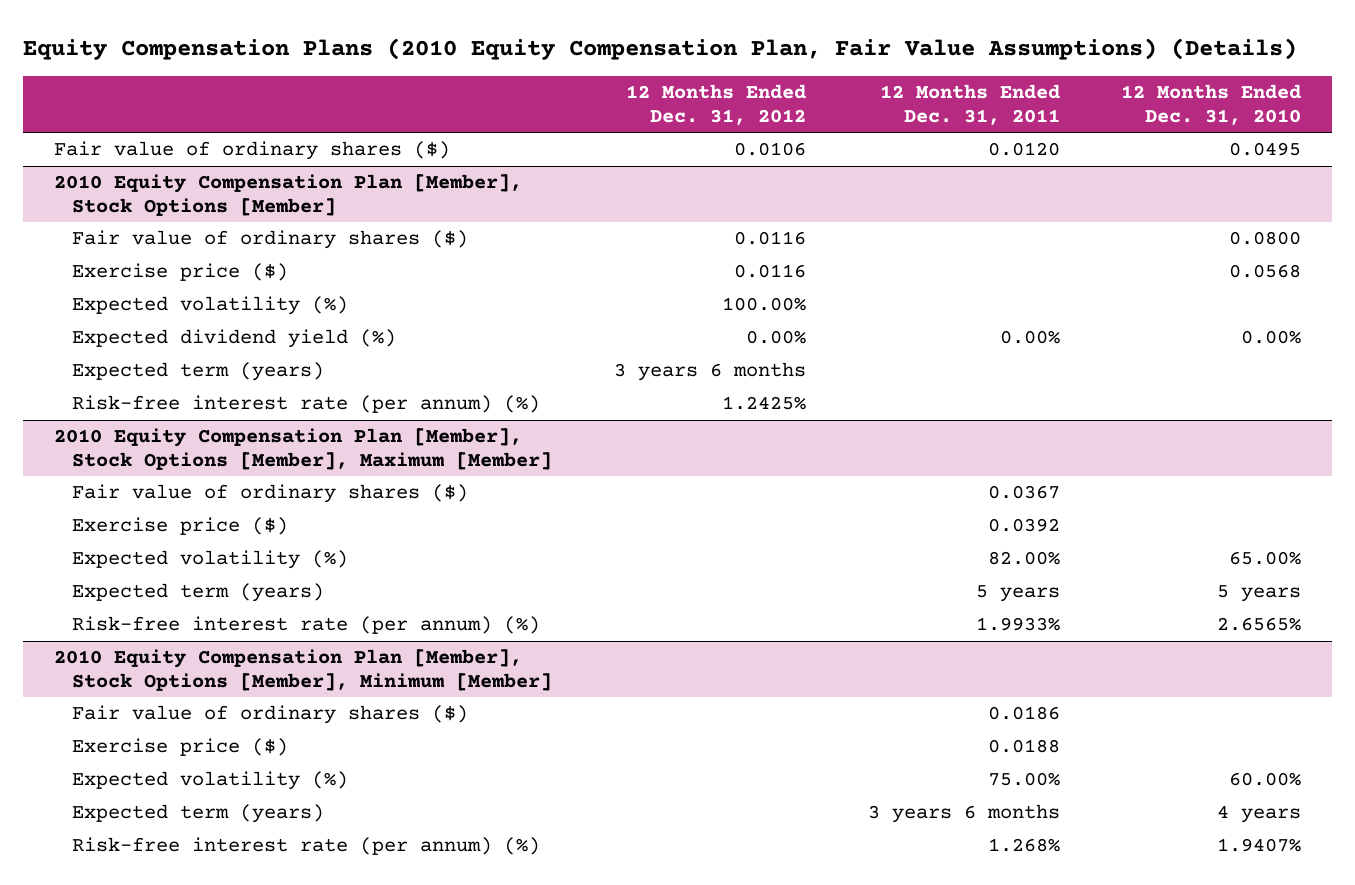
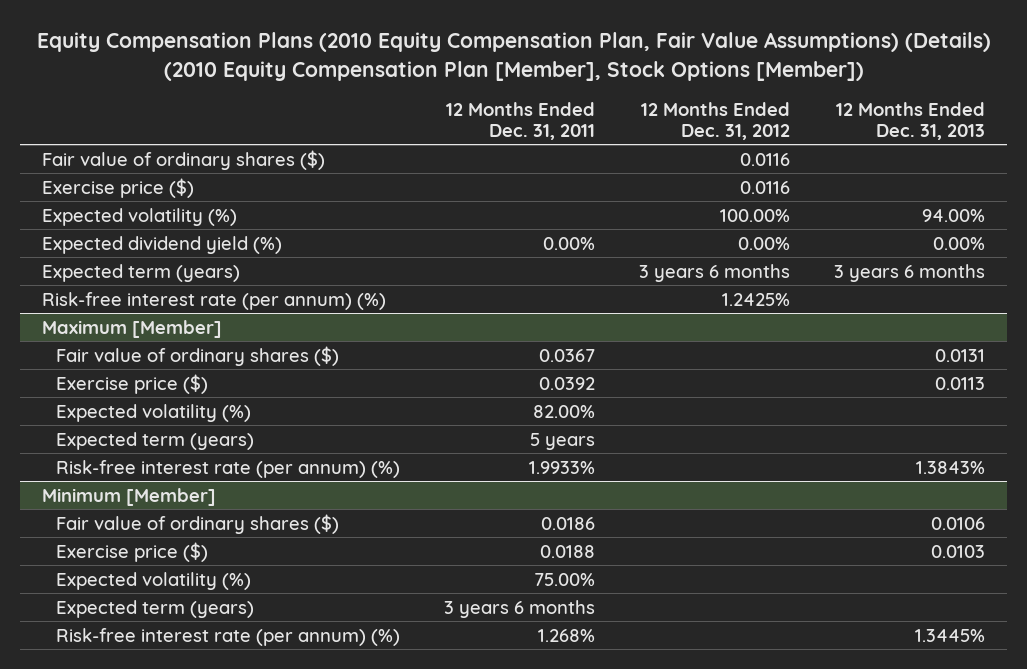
[22,38,1297,61] Equity Compensation Plans (2010 Equity Compensation Plan, Fair Value Assumptions) (Details) -> [36,32,991,81] Equity Compensation Plans (2010 Equity Compensation Plan, Fair Value Assumptions) (Details) (2010 Equity Compensation Plan [Member], Stock Options [Member])
[1121,84,1302,125] 12 Months Ended Dec. 31, 2010 -> none
none -> [836,101,986,140] 12 Months Ended Dec. 31, 2013
[53,141,450,161] Fair value of ordinary shares ($) -> none
[53,174,522,217] 2010 Equity Compensation Plan [Member], Stock Options [Member] -> none
[53,428,553,471] 2010 Equity Compensation Plan [Member], Stock Options [Member], Maximum [Member] -> none
none -> [41,319,222,338] Maximum [Member]
[53,649,553,692] 2010 Equity Compensation Plan [Member], Stock Options [Member], Minimum [Member] -> none
none -> [41,487,216,506] Minimum [Member]

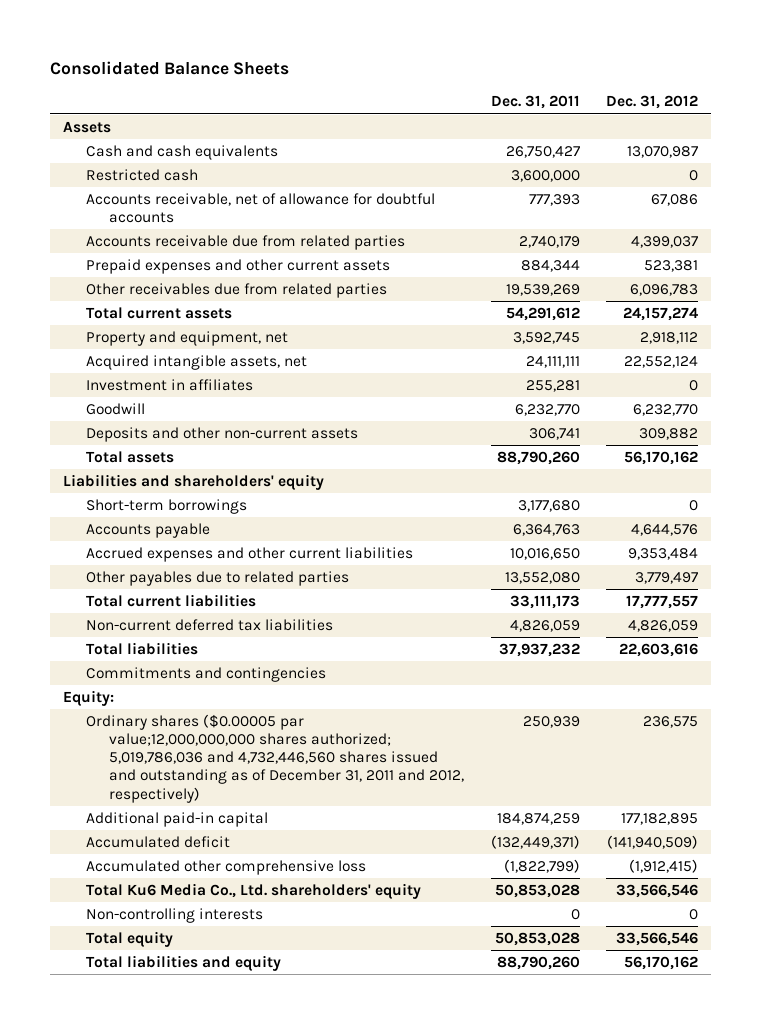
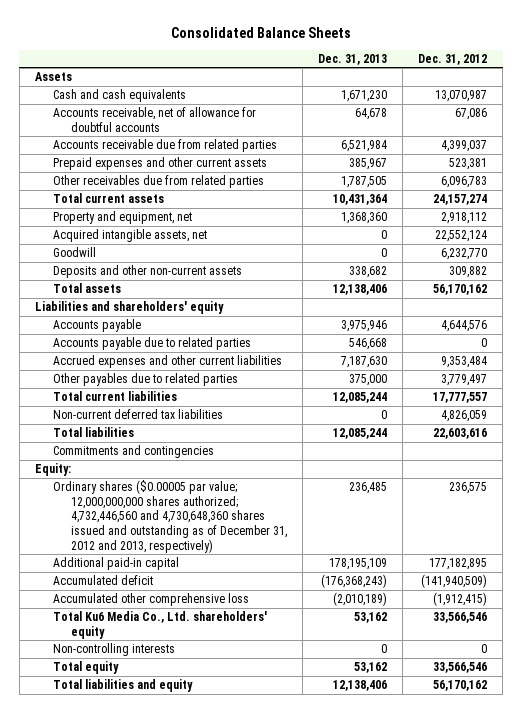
[490,95,580,110] Dec. 31, 2011 -> none
none -> [317,53,387,65] Dec. 31, 2013
[86,168,199,181] Restricted cash -> none
[86,378,254,391] Investment in affiliates -> none
[86,498,248,514] Short-term borrowings -> none
none -> [52,337,251,351] Accounts payable due to related parties
[86,713,465,803] Ordinary shares ($0.00005 par value;12,000,000,000 shares authorized; 5,019,786,036 and 4,732,446,560 shares issued and outstanding as of December 31, 2011 and 2012, respectively) -> [52,480,287,553] Ordinary shares ($0.00005 par value; 12,000,000,000 shares authorized; 4,732,446,560 and 4,730,648,360 shares issued and outstanding as of December 31, 2012 and 2013, respectively)

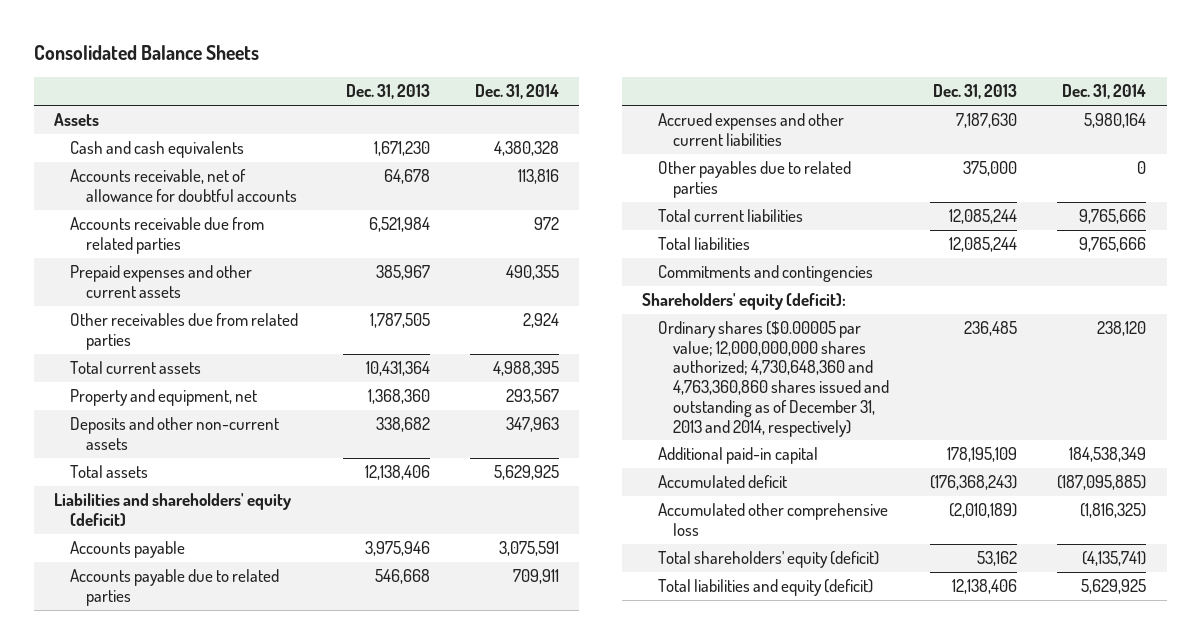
[417,53,487,65] Dec. 31, 2012 -> none
none -> [475,84,560,100] Dec. 31, 2014
[52,229,207,243] Acquired intangible assets, net -> none
[52,247,96,258] Goodwill -> none
[34,301,224,315] Liabilities and shareholders' equity -> [54,493,292,526] Liabilities and shareholders' equity (deficit)
[52,409,223,420] Non-current deferred tax liabilities -> none
[34,463,71,477] Equity: -> none
none -> [641,293,846,311] Shareholders' equity (deficit):
[52,480,287,553] Ordinary shares ($0.00005 par value; 12,000,000,000 shares authorized; 4,732,446,560 and 4,730,648,360 shares issued and outstanding as of December 31, 2012 and 2013, respectively) -> [657,321,890,437] Ordinary shares ($0.00005 par value; 12,000,000,000 shares authorized; 4,730,648,360 and 4,763,360,860 shares issued and outstanding as of December 31, 2013 and 2014, respectively)
[52,643,175,657] Non-controlling interests -> none
[52,661,119,675] Total equity -> none
[52,611,267,639] Total Ku6 Media Co., Ltd. shareholders' equity -> [657,551,879,569] Total shareholders' equity (deficit)
[52,679,193,693] Total liabilities and equity -> [657,579,873,597] Total liabilities and equity (deficit)

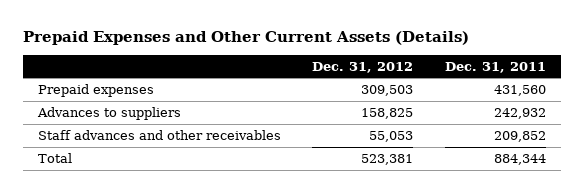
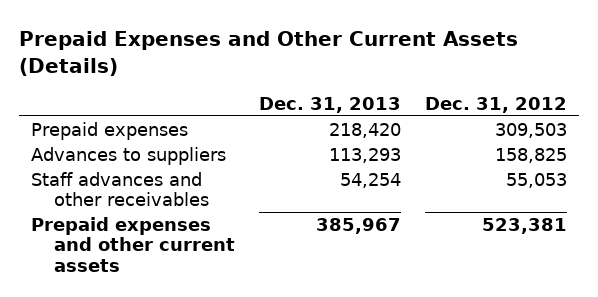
[444,61,546,73] Dec. 31, 2011 -> none
none -> [258,96,401,113] Dec. 31, 2013
[38,152,73,163] Total -> [31,216,235,272] Prepaid expenses and other current assets

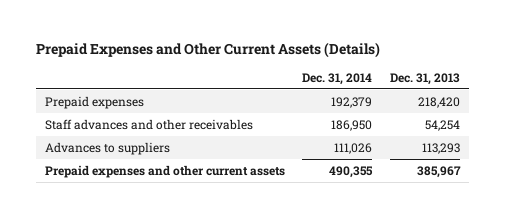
[424,96,567,113] Dec. 31, 2012 -> none
none -> [302,73,373,86] Dec. 31, 2014
[31,146,227,165] Advances to suppliers -> [44,141,170,155] Advances to suppliers

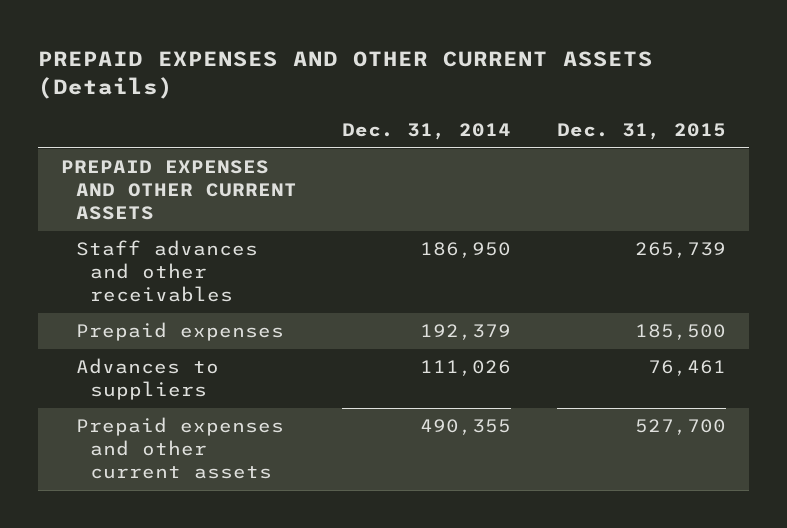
[35,42,380,59] Prepaid Expenses and Other Current Assets (Details) -> [38,50,654,99] PREPAID EXPENSES AND OTHER CURRENT ASSETS (Details)
[390,73,461,86] Dec. 31, 2013 -> none
none -> [557,122,727,140] Dec. 31, 2015
none -> [61,160,297,221] PREPAID EXPENSES AND OTHER CURRENT ASSETS
[44,95,144,109] Prepaid expenses -> [75,322,284,342] Prepaid expenses

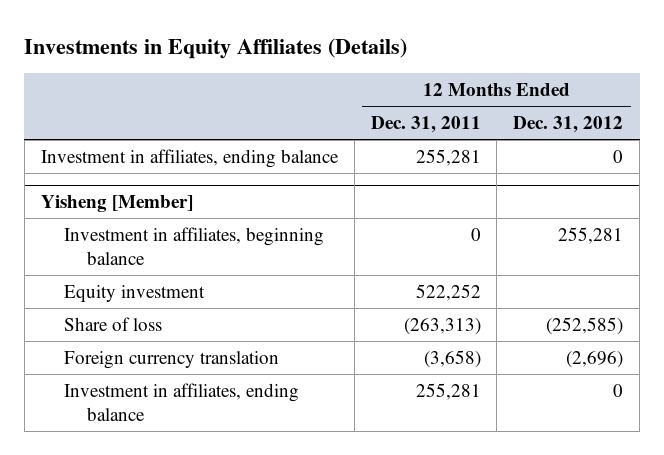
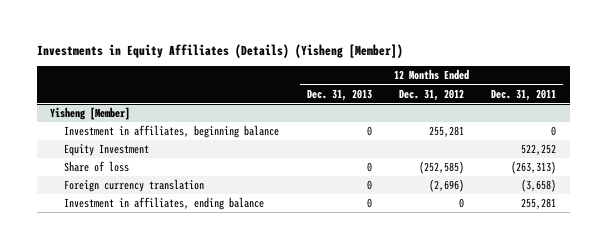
[24,38,408,60] Investments in Equity Affiliates (Details) -> [36,43,403,58] Investments in Equity Affiliates (Details) (Yisheng [Member])
none -> [306,88,372,101] Dec. 31, 2013
[40,148,339,168] Investment in affiliates, ending balance -> none
[64,284,206,302] Equity investment -> [64,144,150,157] Equity Investment

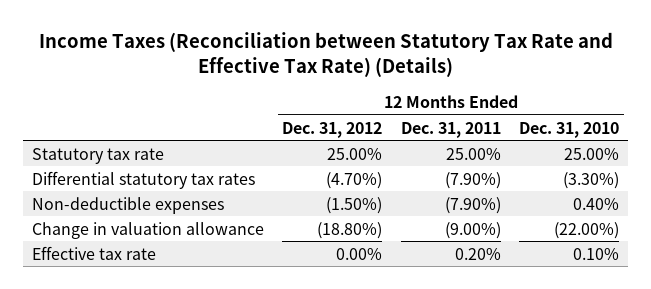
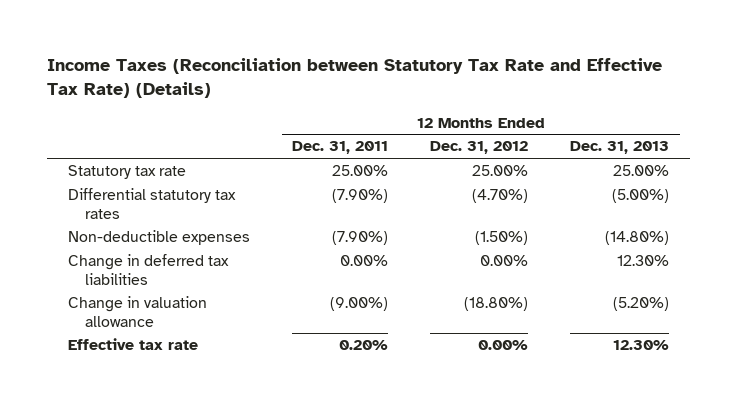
[519,121,620,138] Dec. 31, 2010 -> none
none -> [570,141,670,155] Dec. 31, 2013
none -> [68,254,230,285] Change in deferred tax liabilities

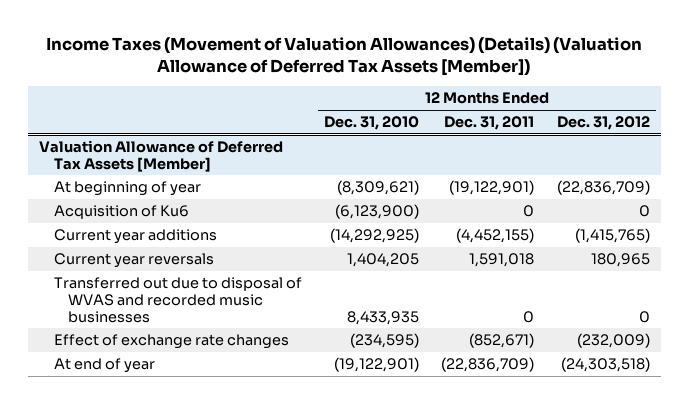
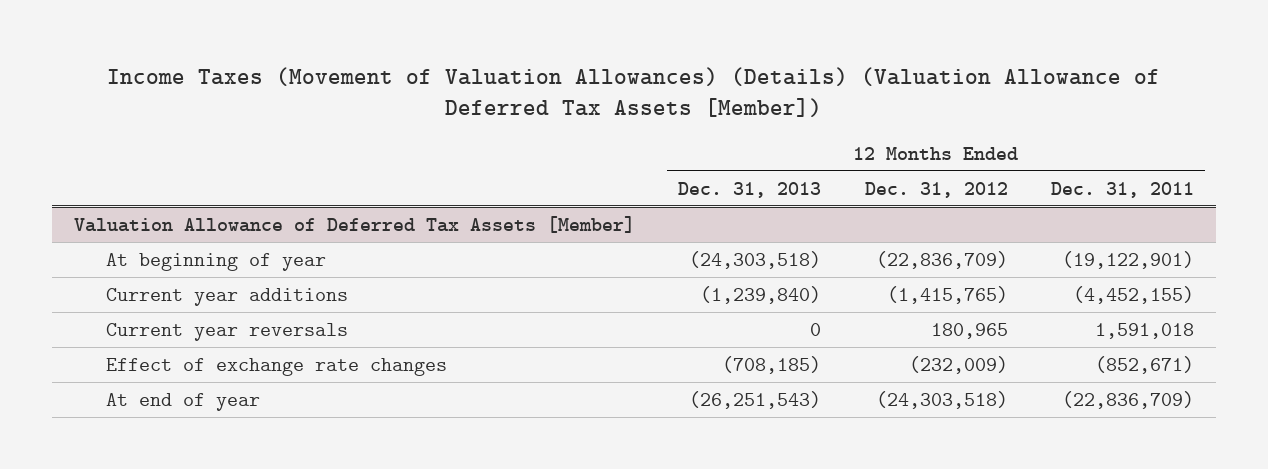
[324,116,420,131] Dec. 31, 2010 -> none
none -> [678,181,822,198] Dec. 31, 2013
[53,205,189,220] Acquisition of Ku6 -> none
[53,277,302,323] Transferred out due to disposal of WVAS and recorded music businesses -> none

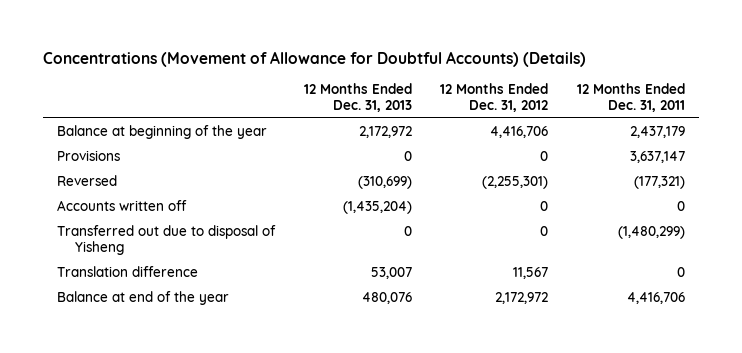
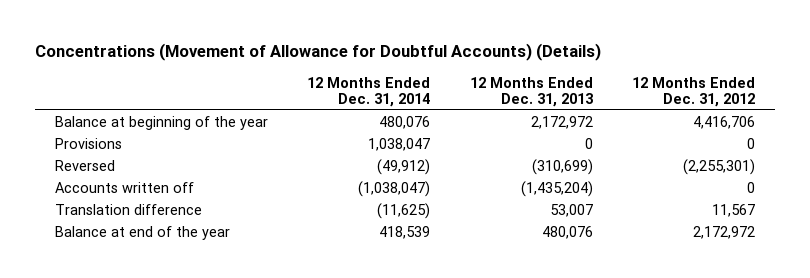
[576,83,685,112] 12 Months Ended Dec. 31, 2011 -> none
none -> [307,76,431,108] 12 Months Ended Dec. 31, 2014
[57,225,277,255] Transferred out due to disposal of Yisheng -> none

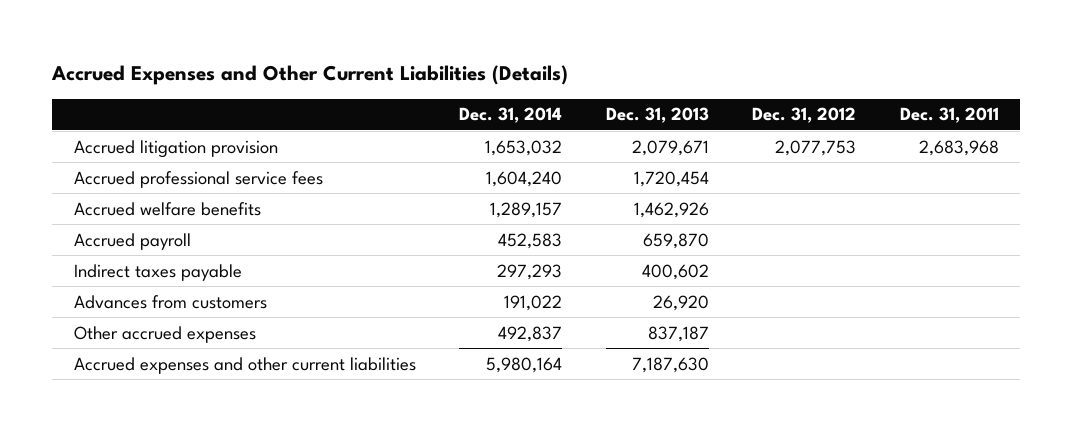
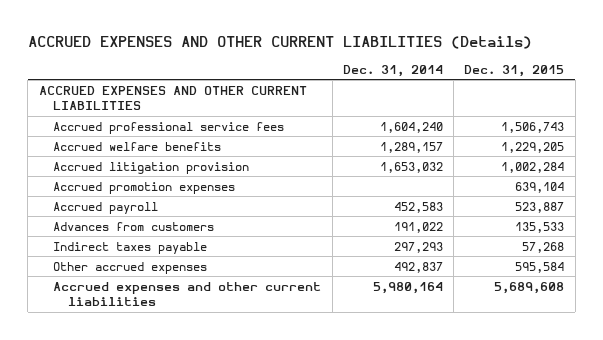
[50,65,568,86] Accrued Expenses and Other Current Liabilities (Details) -> [27,35,532,49] ACCRUED EXPENSES AND OTHER CURRENT LIABILITIES (Details)
[605,107,709,124] Dec. 31, 2013 -> none
[752,107,857,124] Dec. 31, 2012 -> none
[899,107,999,124] Dec. 31, 2011 -> none
none -> [464,64,565,77] Dec. 31, 2015
none -> [38,85,307,111] ACCRUED EXPENSES AND OTHER CURRENT LIABILITIES
[73,139,278,158] Accrued litigation provision -> [53,161,250,174] Accrued litigation provision
none -> [53,181,236,194] Accrued promotion expenses
[73,263,242,281] Indirect taxes payable -> [53,241,208,254] Indirect taxes payable

